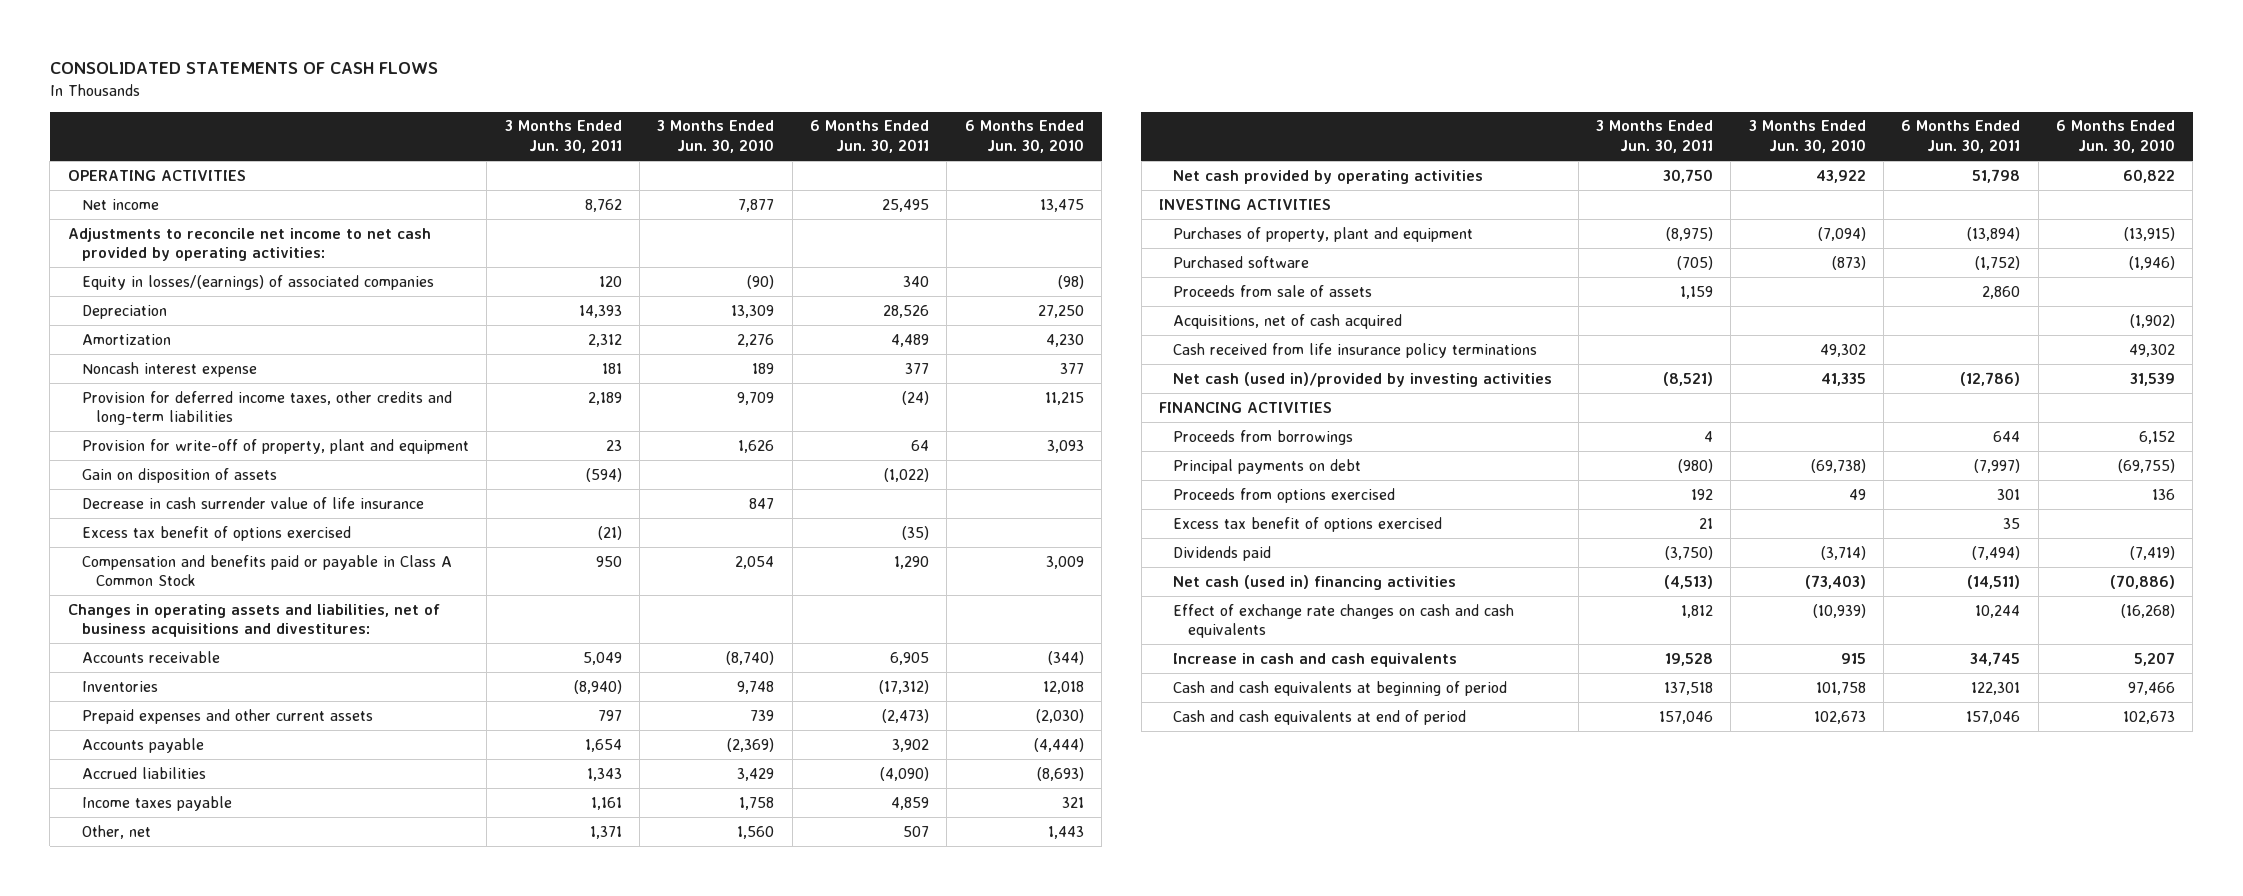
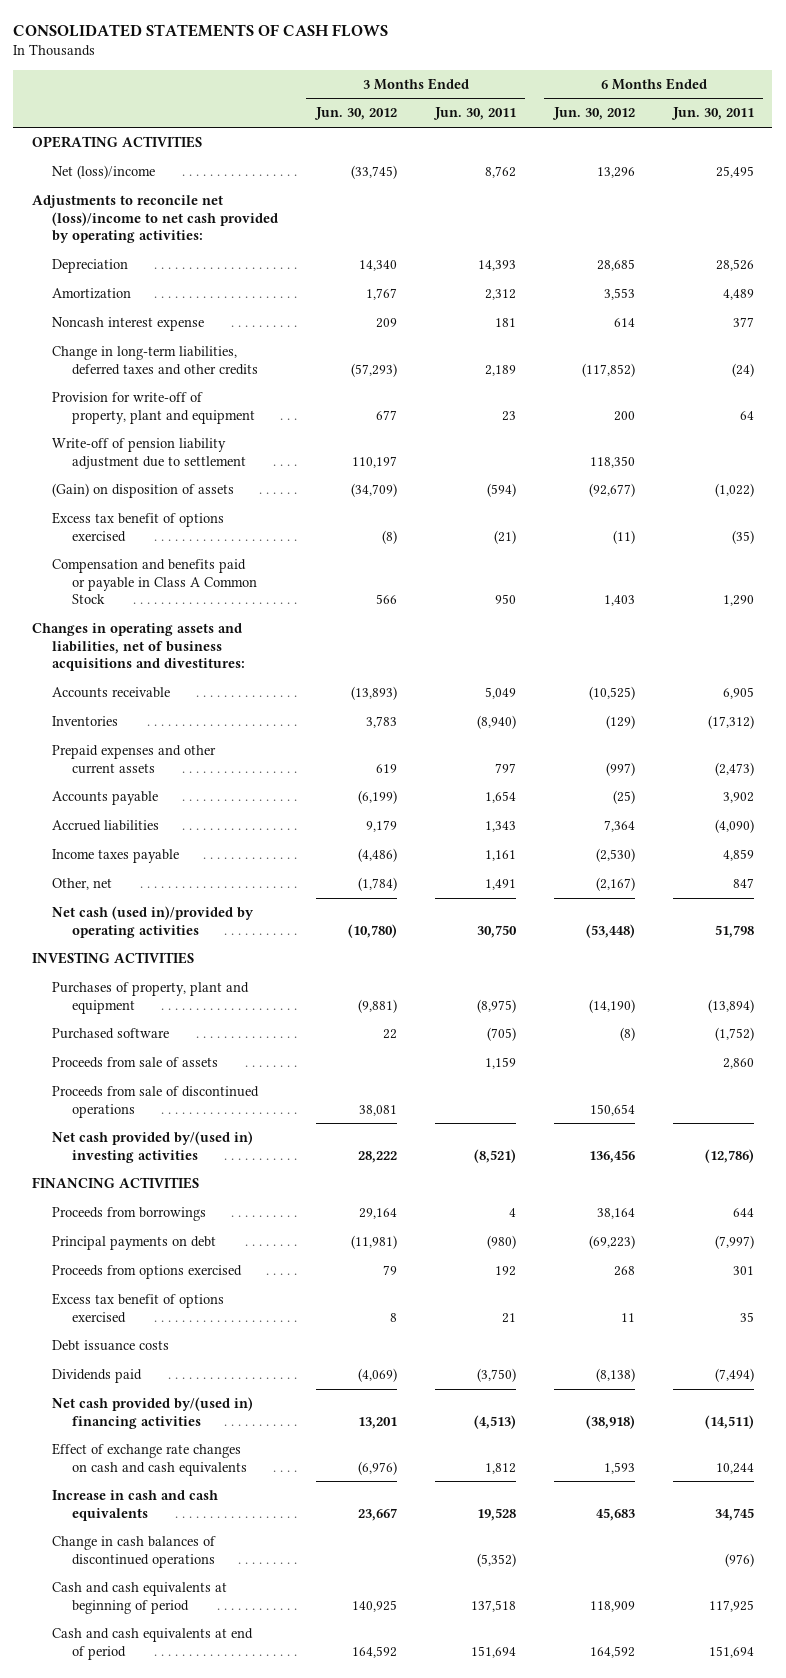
[657,120,775,154] 3 Months Ended Jun. 30, 2010 -> none
[964,120,1084,154] 6 Months Ended Jun. 30, 2010 -> none
none -> [313,107,397,121] Jun. 30, 2012
none -> [551,107,635,121] Jun. 30, 2012
[81,274,434,290] Equity in losses/(earnings) of associated companies -> none
[81,198,159,210] Net income -> [52,165,156,180] Net (loss)/income
[67,227,431,262] Adjustments to reconcile net income to net cash provided by operating activities: -> [32,195,279,244] Adjustments to reconcile net (loss)/income to net cash provided by operating activities:
[81,390,452,426] Provision for deferred income taxes, other credits and long-term liabilities -> [52,346,259,375] Change in long-term liabilities, deferred taxes and other credits
[81,496,424,509] Decrease in cash surrender value of life insurance -> none
none -> [52,438,247,469] Write-off of pension liability adjustment due to settlement
[81,467,277,483] Gain on disposition of assets -> [52,483,235,499] (Gain) on disposition of assets
[589,825,622,839] 1,371 -> [484,879,516,891] 1,491
[903,825,930,837] 507 -> [732,878,754,889] 847
[1173,169,1484,184] Net cash provided by operating activities -> [52,906,255,938] Net cash (used in)/provided by operating activities
[1173,313,1403,329] Acquisitions, net of cash acquired -> none
[1173,342,1538,358] Cash received from life insurance policy terminations -> none
none -> [52,1086,260,1118] Proceeds from sale of discontinued operations
[1173,371,1553,387] Net cash (used in)/provided by investing activities -> [52,1131,254,1163] Net cash provided by/(used in) investing activities
none -> [52,1340,170,1352] Debt issuance costs
[1173,574,1457,590] Net cash (used in) financing activities -> [52,1397,254,1429] Net cash provided by/(used in) financing activities
none -> [52,1536,217,1568] Change in cash balances of discontinued operations
[1971,681,2021,695] 122,301 -> [708,1599,754,1612] 117,925
[1658,710,1713,724] 157,046 -> [470,1645,516,1658] 151,694
[1966,710,2021,724] 157,046 -> [708,1645,754,1658] 151,694

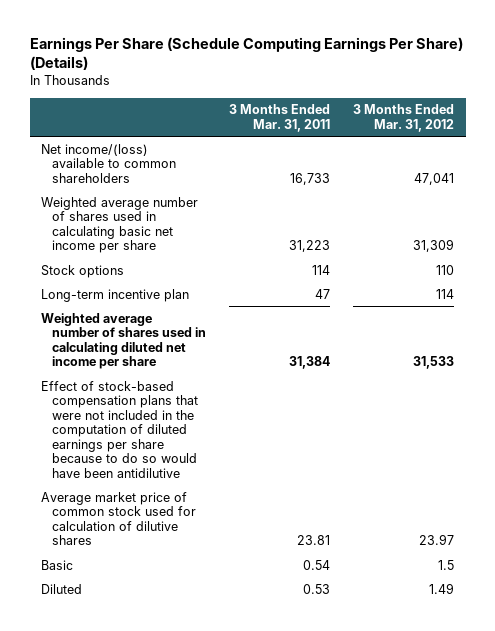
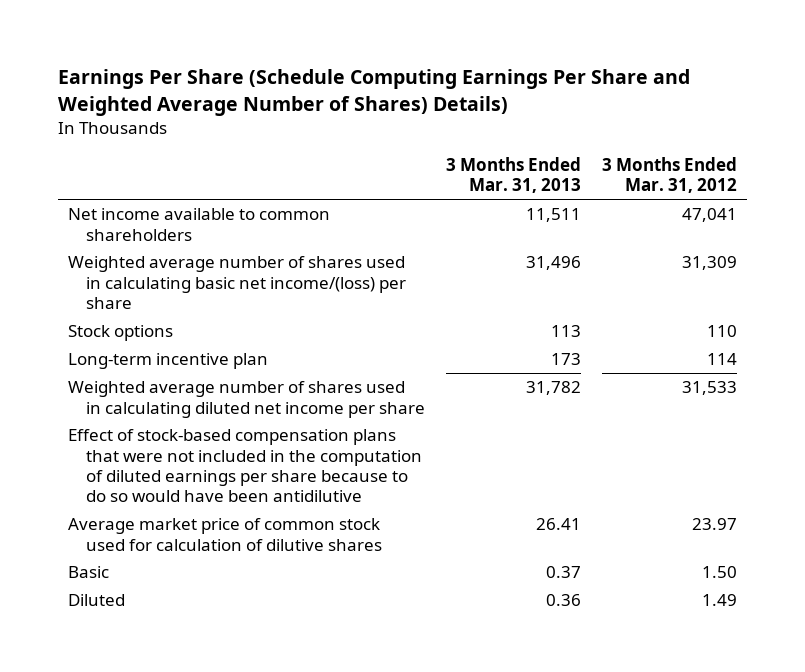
[29,36,463,71] Earnings Per Share (Schedule Computing Earnings Per Share) (Details) -> [57,69,690,116] Earnings Per Share (Schedule Computing Earnings Per Share and Weighted Average Number of Shares) Details)
[229,104,331,132] 3 Months Ended Mar. 31, 2011 -> none
none -> [446,156,582,194] 3 Months Ended Mar. 31, 2013
[41,143,177,183] Net income/(loss) available to common shareholders -> [68,208,331,241] Net income available to common shareholders
[41,196,199,254] Weighted average number of shares used in calculating basic net income per share -> [68,256,407,309] Weighted average number of shares used in calculating basic net income/(loss) per share
[438,559,455,570] 1.5 -> [701,566,737,579] 1.50

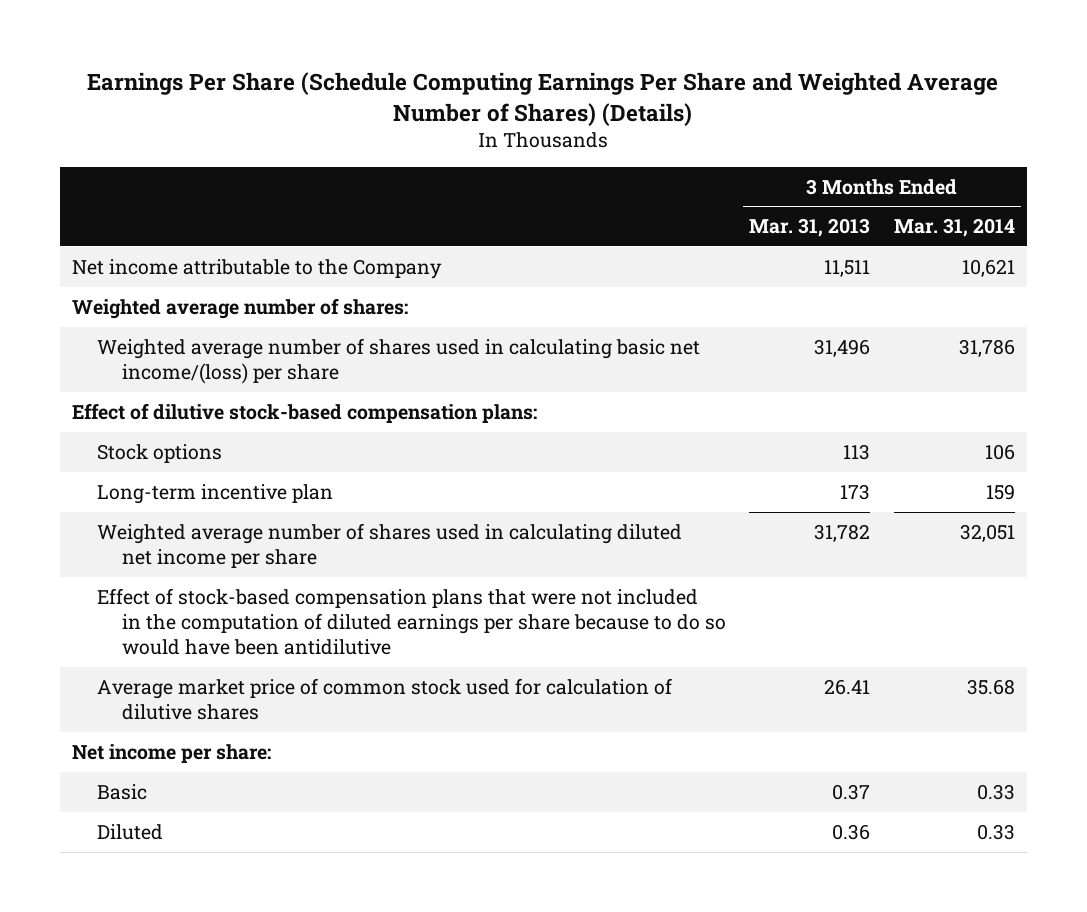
[57,69,690,116] Earnings Per Share (Schedule Computing Earnings Per Share and Weighted Average Number of Shares) Details) -> [87,72,999,126] Earnings Per Share (Schedule Computing Earnings Per Share and Weighted Average Number of Shares) (Details)
[601,156,737,194] 3 Months Ended Mar. 31, 2012 -> none
none -> [894,218,1016,238] Mar. 31, 2014
[68,208,331,241] Net income available to common shareholders -> [71,258,442,279] Net income attributable to the Company
none -> [71,297,408,319] Weighted average number of shares:
none -> [71,402,537,423] Effect of dilutive stock-based compensation plans:
none -> [71,743,271,763] Net income per share:

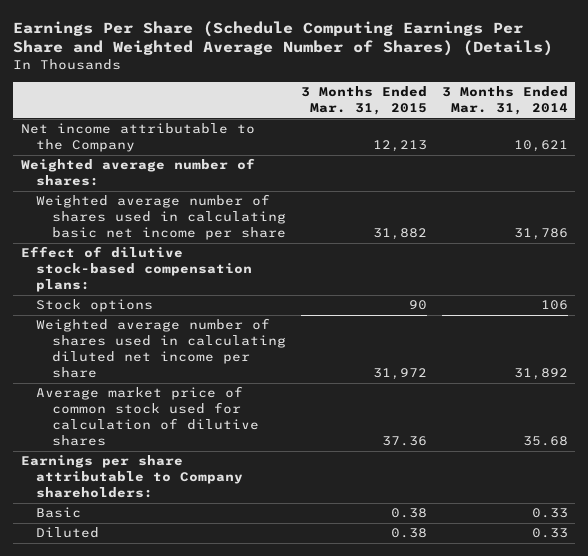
[749,218,871,238] Mar. 31, 2013 -> none
none -> [301,86,428,116] 3 Months Ended Mar. 31, 2015
[96,337,700,384] Weighted average number of shares used in calculating basic net income/(loss) per share -> [36,194,287,241] Weighted average number of shares used in calculating basic net income per share
[96,483,333,504] Long-term incentive plan -> none
[96,587,726,655] Effect of stock-based compensation plans that were not included in the computation of diluted earnings per share because to do so would have been antidilutive -> none
[960,523,1016,542] 32,051 -> [513,368,568,381] 31,892
[71,743,271,763] Net income per share: -> [20,455,244,499] Earnings per share attributable to Company shareholders:

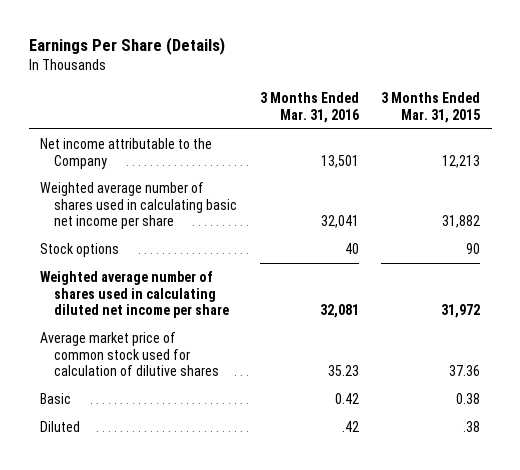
[13,20,554,57] Earnings Per Share (Schedule Computing Earnings Per Share and Weighted Average Number of Shares) (Details) -> [28,36,225,55] Earnings Per Share (Details)
[441,86,568,116] 3 Months Ended Mar. 31, 2014 -> none
none -> [259,92,359,124] 3 Months Ended Mar. 31, 2016
[20,158,255,187] Weighted average number of shares: -> none
[20,246,253,293] Effect of dilutive stock-based compensation plans: -> none
[20,455,244,499] Earnings per share attributable to Company shareholders: -> none
[391,528,428,539] 0.38 -> [463,420,481,432] .38

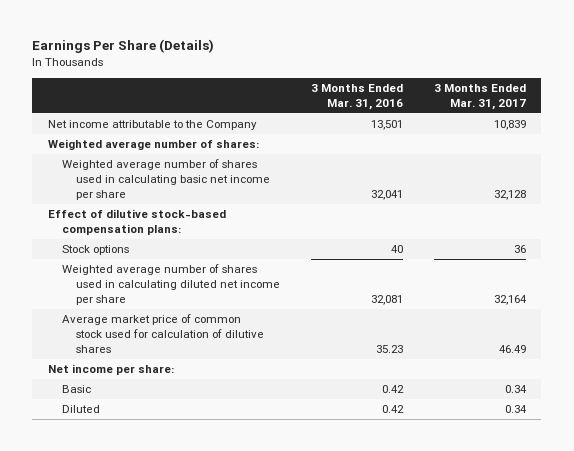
[381,92,481,124] 3 Months Ended Mar. 31, 2015 -> none
none -> [433,84,526,110] 3 Months Ended Mar. 31, 2017
none -> [47,139,259,151] Weighted average number of shares:
none -> [47,209,226,236] Effect of dilutive stock-based compensation plans:
none -> [47,364,174,376] Net income per share:
[341,420,359,432] .42 -> [382,405,405,414] 0.42

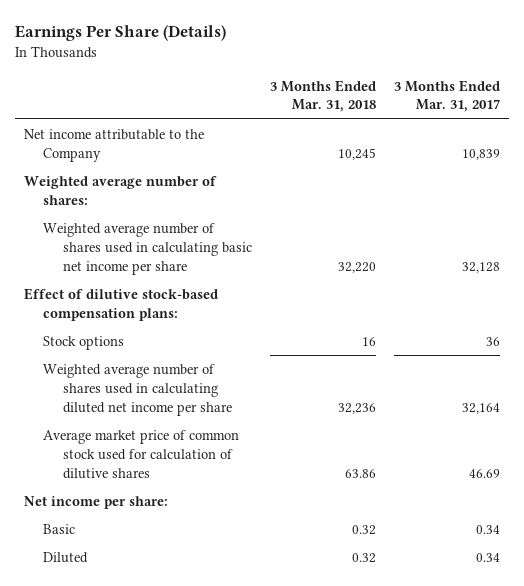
[311,84,404,110] 3 Months Ended Mar. 31, 2016 -> none
none -> [270,79,377,113] 3 Months Ended Mar. 31, 2018
[498,344,526,353] 46.49 -> [469,468,501,478] 46.69

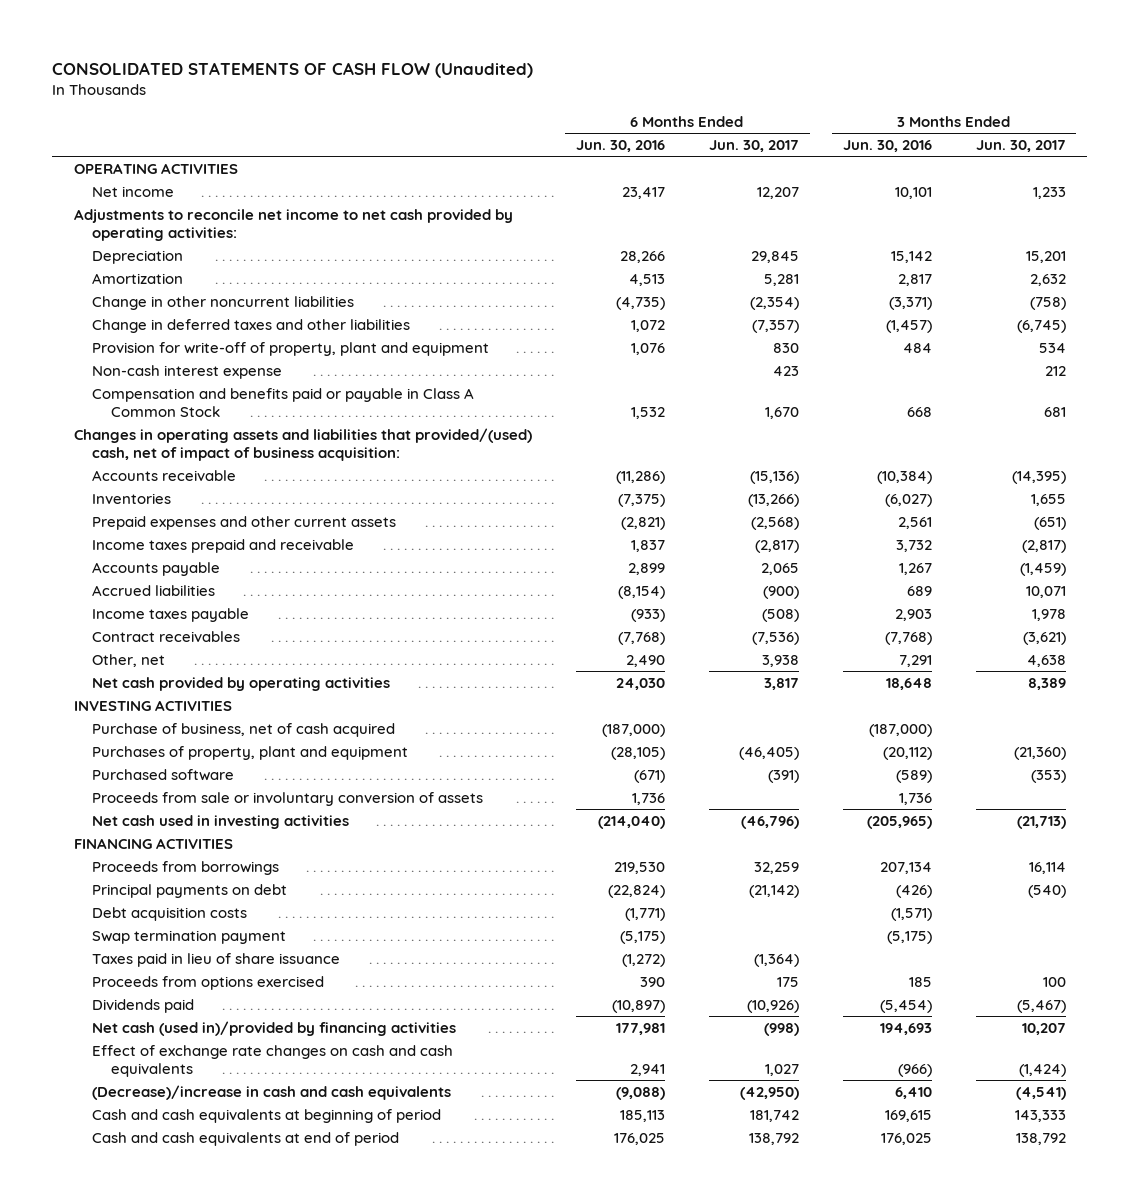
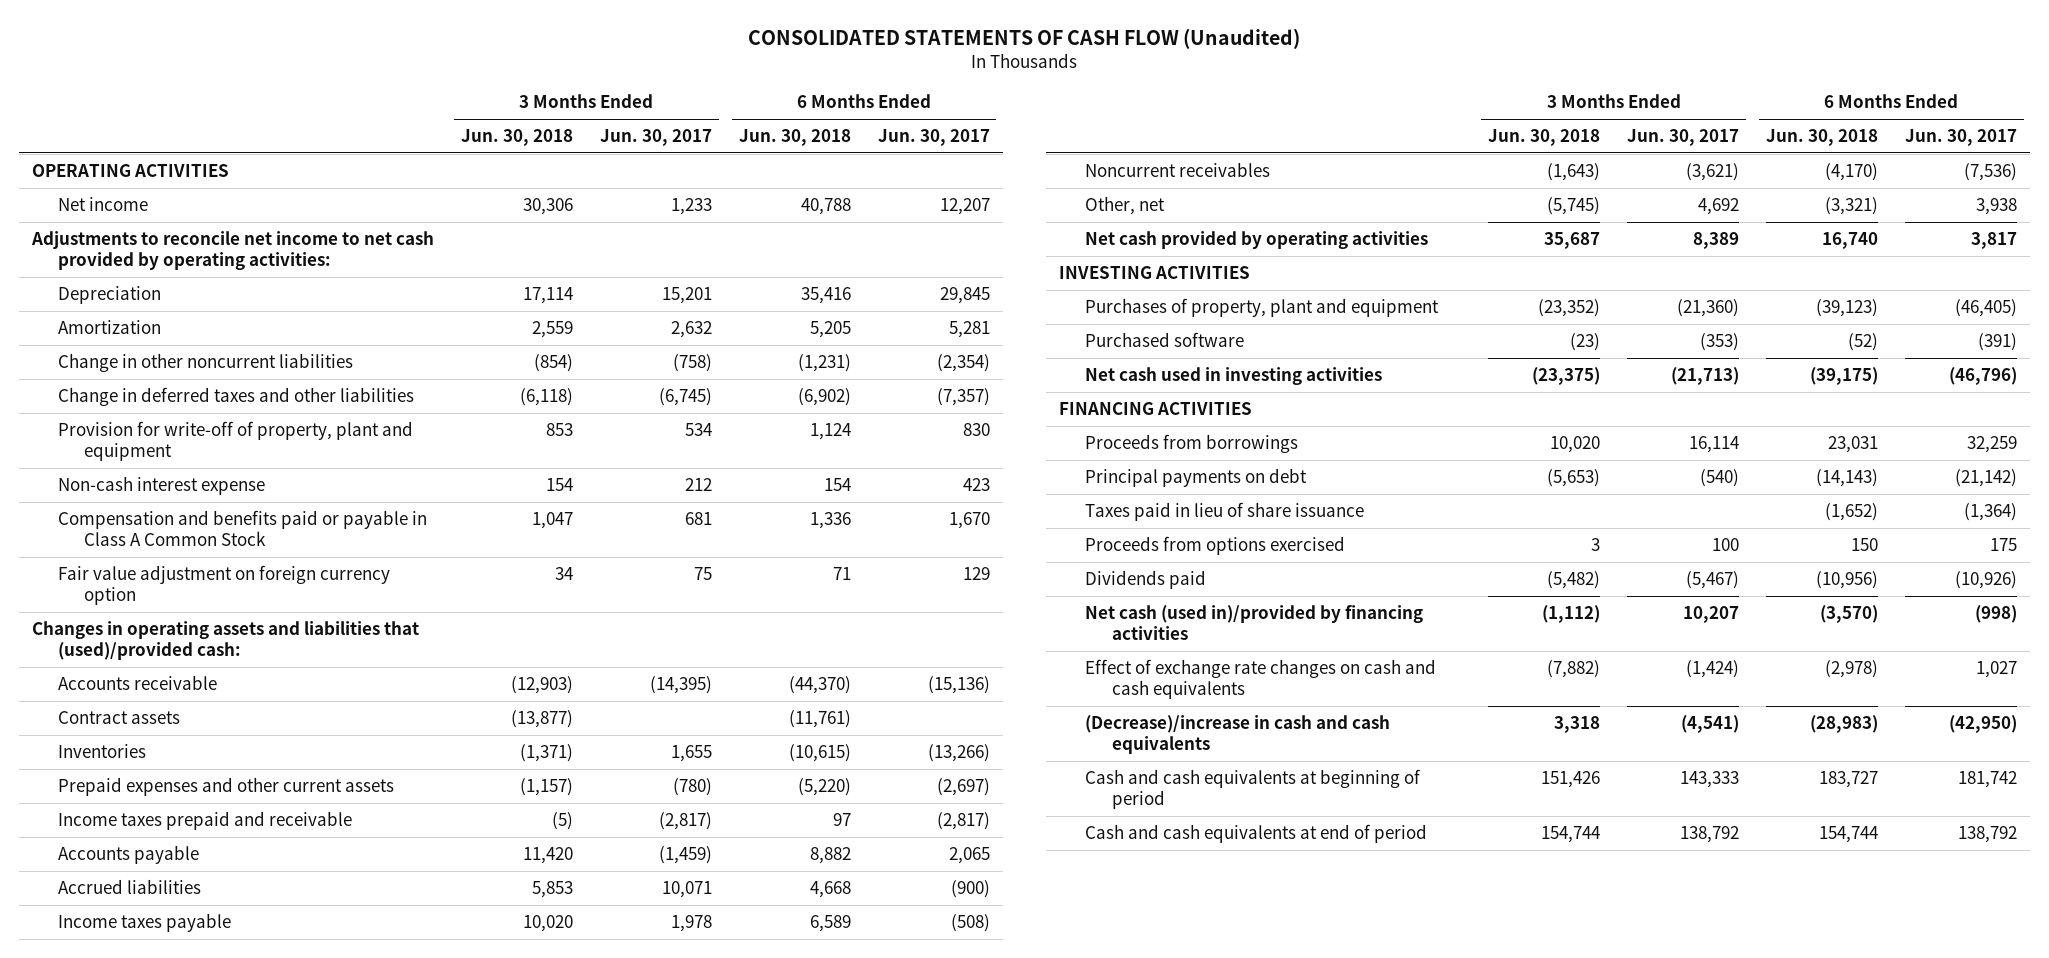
[575,139,665,152] Jun. 30, 2016 -> none
[842,139,932,152] Jun. 30, 2016 -> none
none -> [460,129,573,147] Jun. 30, 2018
none -> [738,129,851,147] Jun. 30, 2018
none -> [58,565,391,605] Fair value adjustment on foreign currency option
[73,427,532,461] Changes in operating assets and liabilities that provided/(used) cash, net of impact of business acquisition: -> [31,621,419,660] Changes in operating assets and liabilities that (used)/provided cash:
none -> [58,711,181,725] Contract assets
[750,516,799,530] (2,568) -> [936,778,990,797] (2,697)
[1033,516,1066,530] (651) -> [672,778,712,797] (780)
[92,630,241,642] Contract receivables -> [1085,162,1271,178] Noncurrent receivables
[1026,654,1066,667] 4,638 -> [1698,198,1740,216] 4,692
[92,722,396,737] Purchase of business, net of cash acquired -> none
[92,791,484,806] Proceeds from sale or involuntary conversion of assets -> none
[92,906,248,921] Debt acquisition costs -> none
[92,929,287,944] Swap termination payment -> none

